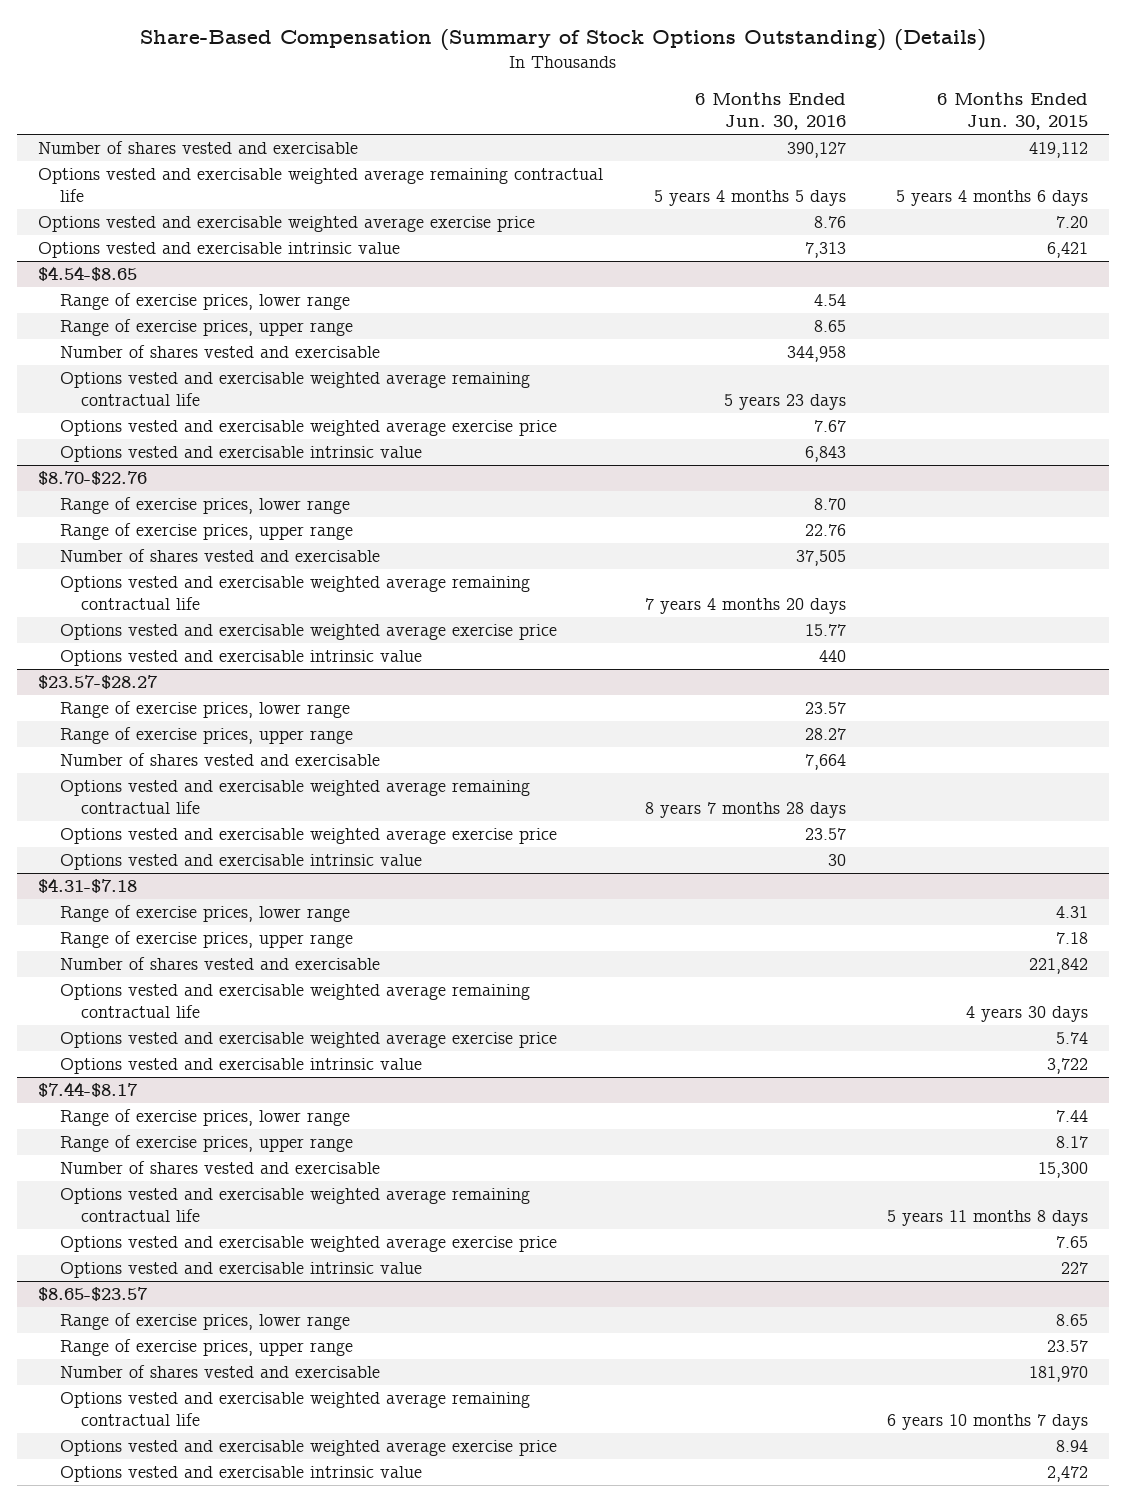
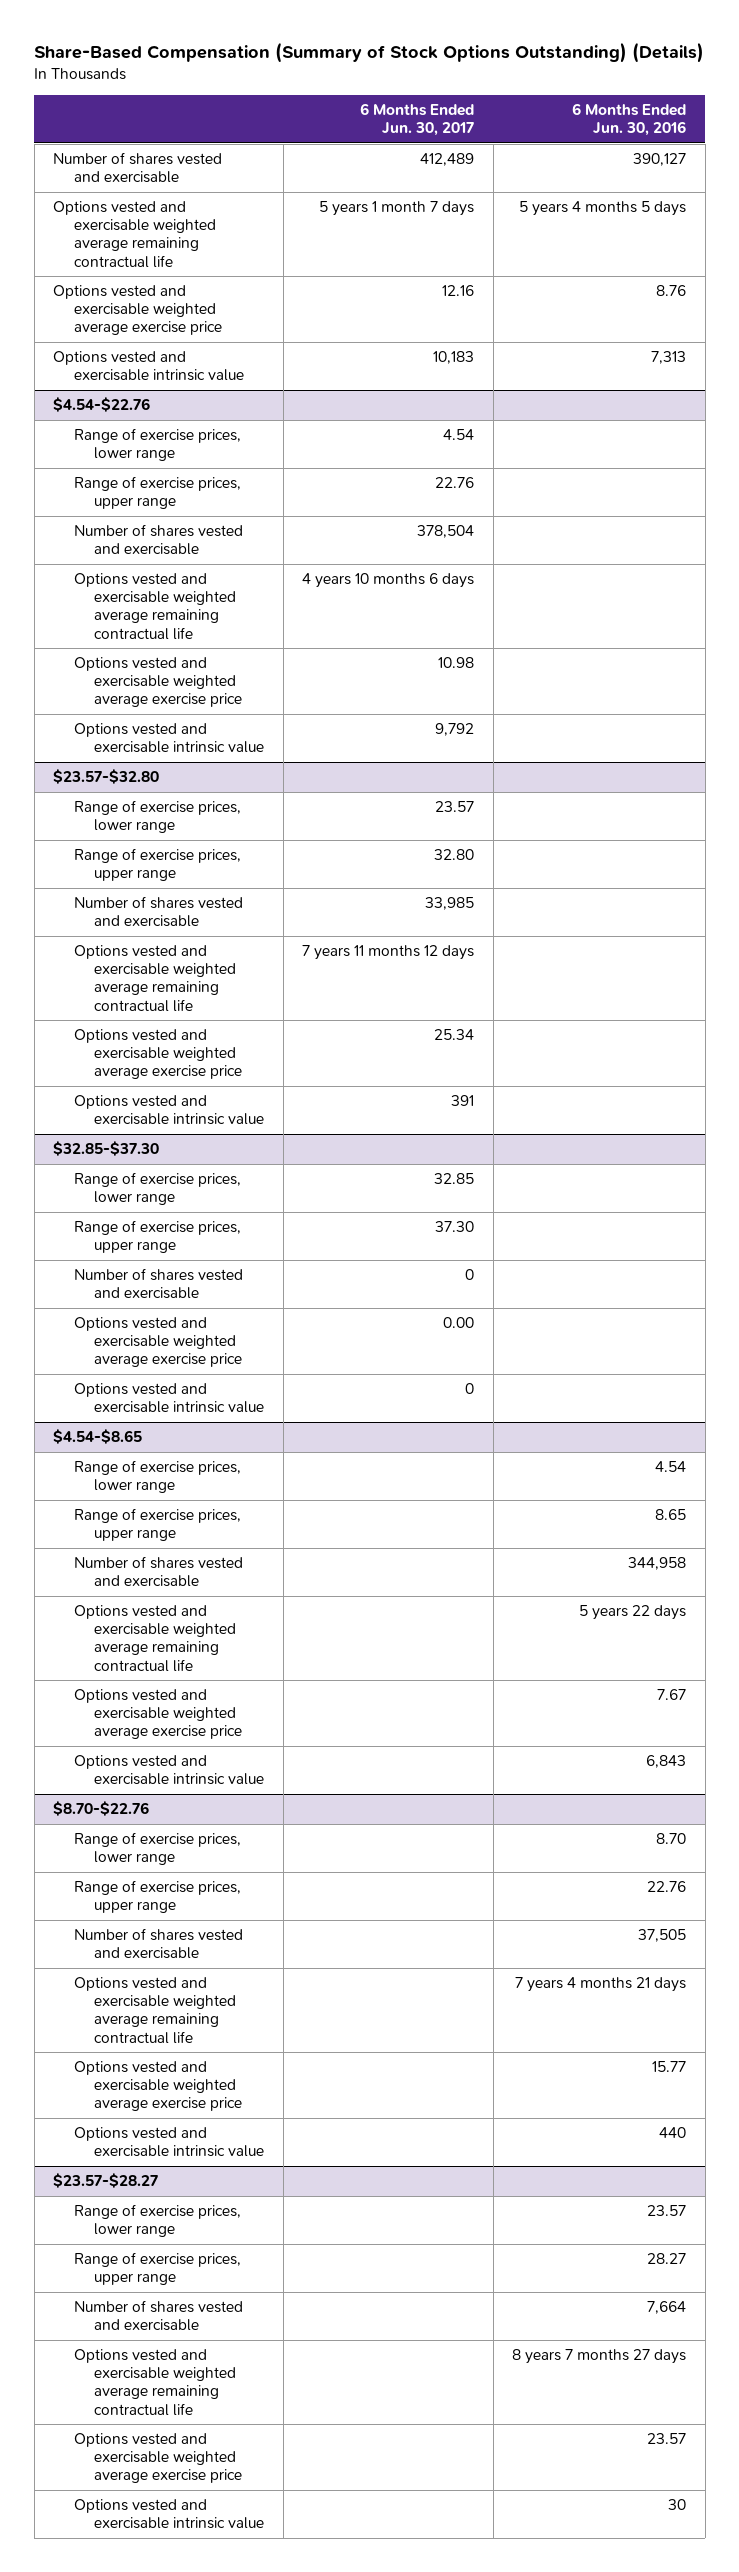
[937,92,1089,131] 6 Months Ended Jun. 30, 2015 -> none
none -> [360,103,475,137] 6 Months Ended Jun. 30, 2017
none -> [53,397,151,413] $4.54-$22.76
none -> [73,428,241,462] Range of exercise prices, lower range
none -> [73,476,241,510] Range of exercise prices, upper range
none -> [73,524,243,556] Number of shares vested and exercisable
none -> [73,573,237,640] Options vested and exercisable weighted average remaining contractual life
none -> [73,657,243,708] Options vested and exercisable weighted average exercise price
none -> [73,723,265,754] Options vested and exercisable intrinsic value
none -> [53,769,160,785] $23.57-$32.80
none -> [73,800,241,834] Range of exercise prices, lower range
none -> [73,848,241,882] Range of exercise prices, upper range
none -> [73,896,243,928] Number of shares vested and exercisable
none -> [73,945,237,1012] Options vested and exercisable weighted average remaining contractual life
none -> [73,1029,243,1080] Options vested and exercisable weighted average exercise price
none -> [73,1095,265,1126] Options vested and exercisable intrinsic value
none -> [53,1141,160,1157] $32.85-$37.30
none -> [73,1172,241,1206] Range of exercise prices, lower range
none -> [73,1220,241,1254] Range of exercise prices, upper range
none -> [73,1268,243,1300] Number of shares vested and exercisable
none -> [73,1317,243,1368] Options vested and exercisable weighted average exercise price
none -> [73,1383,265,1414] Options vested and exercisable intrinsic value
[723,394,846,411] 5 years 23 days -> [579,1605,687,1621] 5 years 22 days
[644,598,846,615] 7 years 4 months 20 days -> [515,1977,687,1993] 7 years 4 months 21 days
[644,802,846,819] 8 years 7 months 28 days -> [512,2349,687,2365] 8 years 7 months 27 days
[37,878,137,894] $4.31-$7.18 -> none
[59,905,350,923] Range of exercise prices, lower range -> none
[59,931,353,949] Range of exercise prices, upper range -> none
[59,957,380,971] Number of shares vested and exercisable -> none
[59,984,530,1019] Options vested and exercisable weighted average remaining contractual life -> none
[59,1032,557,1049] Options vested and exercisable weighted average exercise price -> none
[59,1058,422,1075] Options vested and exercisable intrinsic value -> none
[37,1082,138,1098] $7.44-$8.17 -> none
[59,1109,350,1127] Range of exercise prices, lower range -> none
[59,1135,353,1153] Range of exercise prices, upper range -> none
[59,1161,380,1175] Number of shares vested and exercisable -> none
[59,1188,530,1223] Options vested and exercisable weighted average remaining contractual life -> none
[59,1236,557,1253] Options vested and exercisable weighted average exercise price -> none
[59,1262,422,1279] Options vested and exercisable intrinsic value -> none
[37,1287,148,1302] $8.65-$23.57 -> none
[59,1313,350,1331] Range of exercise prices, lower range -> none
[59,1339,353,1357] Range of exercise prices, upper range -> none
[59,1365,380,1379] Number of shares vested and exercisable -> none
[59,1392,530,1427] Options vested and exercisable weighted average remaining contractual life -> none
[59,1440,557,1457] Options vested and exercisable weighted average exercise price -> none
[59,1466,422,1483] Options vested and exercisable intrinsic value -> none

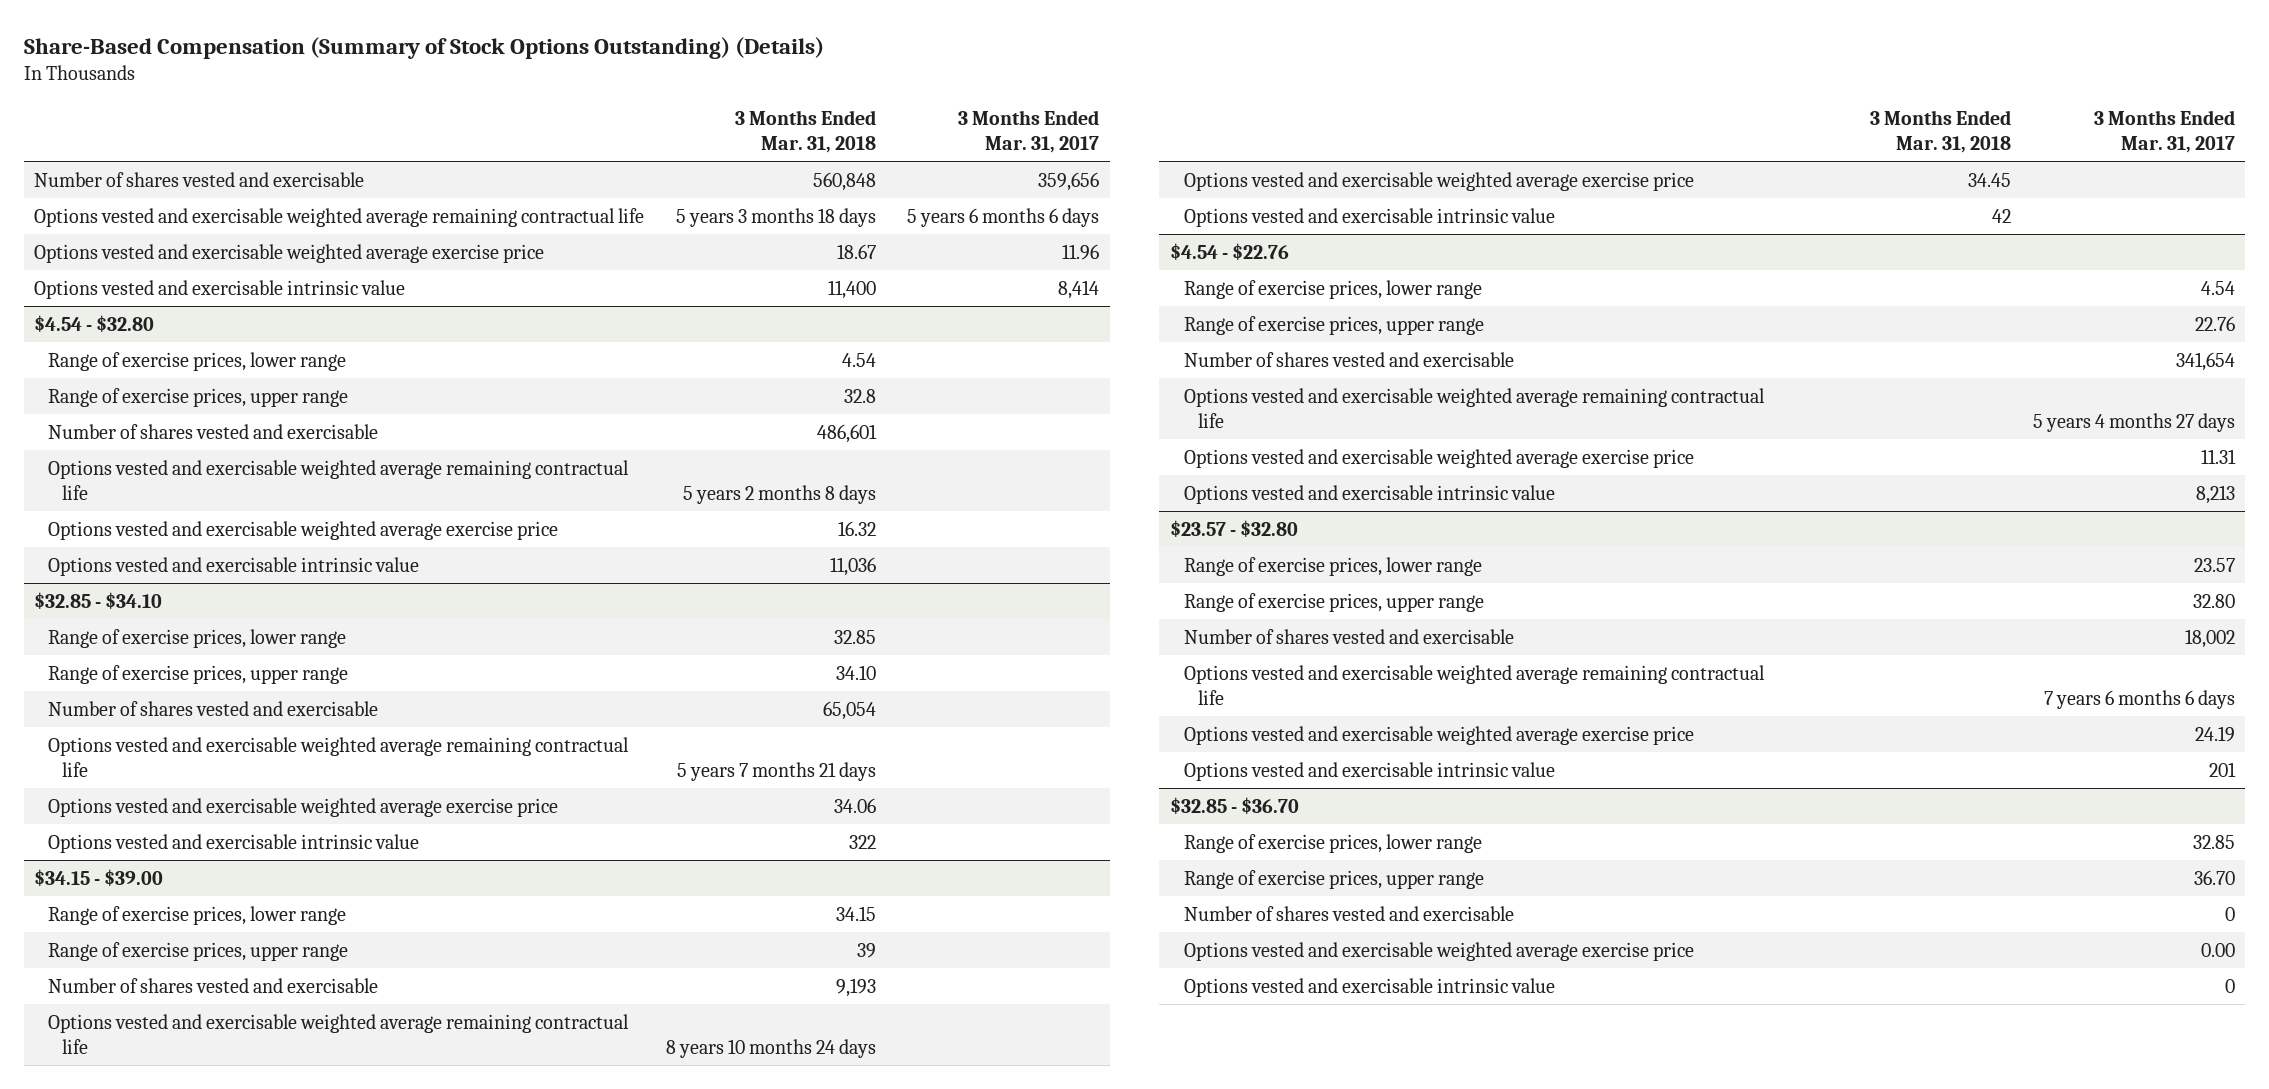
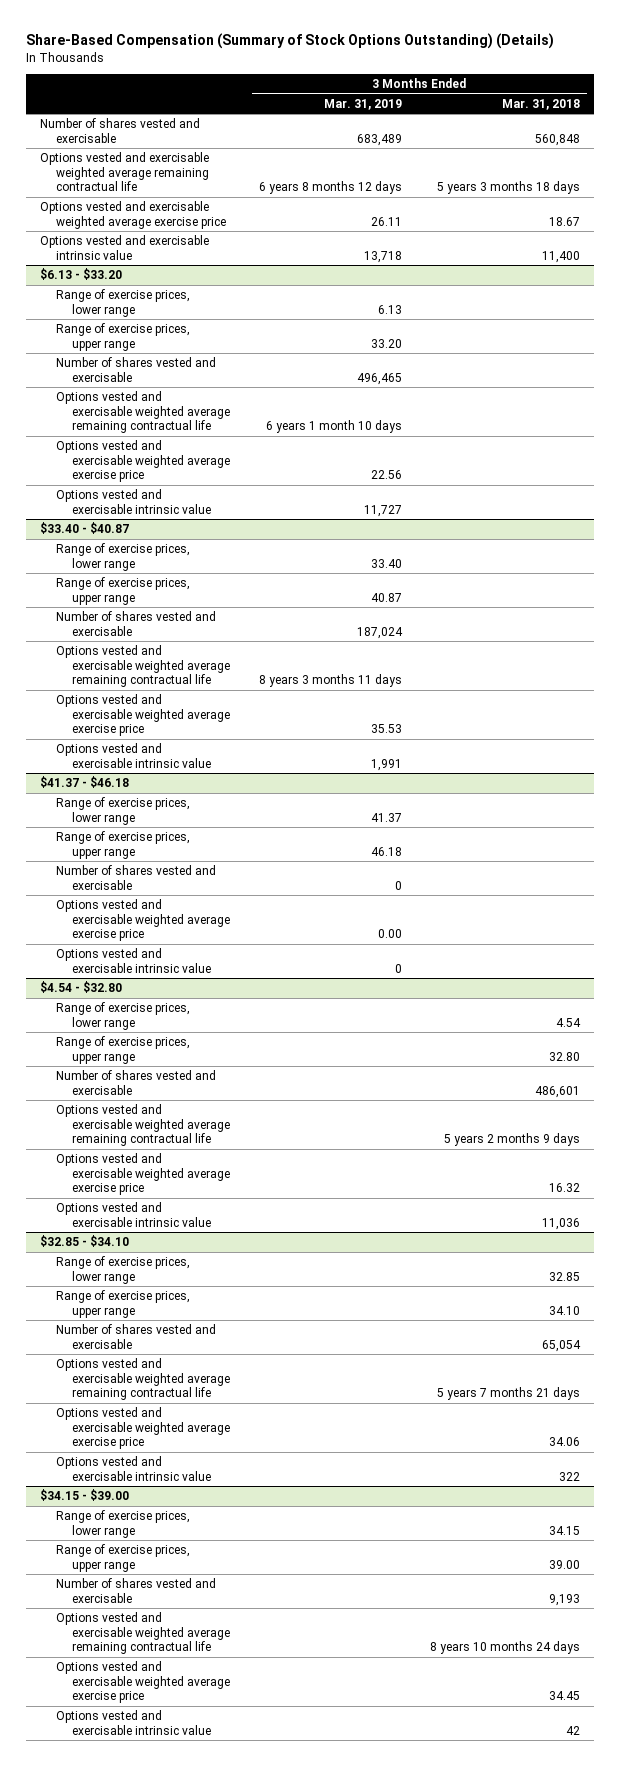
[958,109,1100,153] 3 Months Ended Mar. 31, 2017 -> none
none -> [323,98,402,110] Mar. 31, 2019
none -> [40,268,123,281] $6.13 - $33.20
none -> [56,289,191,317] Range of exercise prices, lower range
none -> [56,323,191,351] Range of exercise prices, upper range
none -> [56,357,217,382] Number of shares vested and exercisable
none -> [56,391,231,434] Options vested and exercisable weighted average remaining contractual life
none -> [56,440,231,483] Options vested and exercisable weighted average exercise price
none -> [56,489,212,514] Options vested and exercisable intrinsic value
none -> [40,522,130,535] $33.40 - $40.87
none -> [56,543,191,571] Range of exercise prices, lower range
none -> [56,577,191,605] Range of exercise prices, upper range
none -> [56,611,217,636] Number of shares vested and exercisable
none -> [56,645,231,688] Options vested and exercisable weighted average remaining contractual life
none -> [56,694,231,737] Options vested and exercisable weighted average exercise price
none -> [56,743,212,768] Options vested and exercisable intrinsic value
none -> [40,776,130,789] $41.37 - $46.18
none -> [56,797,191,825] Range of exercise prices, lower range
none -> [56,831,191,859] Range of exercise prices, upper range
none -> [56,865,217,890] Number of shares vested and exercisable
none -> [56,899,231,942] Options vested and exercisable weighted average exercise price
none -> [56,948,212,973] Options vested and exercisable intrinsic value
[843,388,876,403] 32.8 -> [548,1051,580,1061] 32.80
[682,484,876,504] 5 years 2 months 8 days -> [443,1133,580,1147] 5 years 2 months 9 days
[856,942,876,958] 39 -> [548,1559,580,1569] 39.00
[1169,242,1289,260] $4.54 - $22.76 -> none
[1183,279,1482,299] Range of exercise prices, lower range -> none
[1183,315,1484,335] Range of exercise prices, upper range -> none
[1183,351,1514,367] Number of shares vested and exercisable -> none
[1183,387,1765,428] Options vested and exercisable weighted average remaining contractual life -> none
[1183,448,1694,468] Options vested and exercisable weighted average exercise price -> none
[1183,484,1555,504] Options vested and exercisable intrinsic value -> none
[1169,519,1298,537] $23.57 - $32.80 -> none
[1183,556,1482,576] Range of exercise prices, lower range -> none
[1183,592,1484,612] Range of exercise prices, upper range -> none
[1183,628,1514,644] Number of shares vested and exercisable -> none
[1183,664,1765,705] Options vested and exercisable weighted average remaining contractual life -> none
[1183,725,1694,745] Options vested and exercisable weighted average exercise price -> none
[1183,761,1555,781] Options vested and exercisable intrinsic value -> none
[1169,796,1299,814] $32.85 - $36.70 -> none
[1183,833,1482,853] Range of exercise prices, lower range -> none
[1183,869,1484,889] Range of exercise prices, upper range -> none
[1183,905,1514,921] Number of shares vested and exercisable -> none
[1183,941,1694,961] Options vested and exercisable weighted average exercise price -> none
[1183,977,1555,997] Options vested and exercisable intrinsic value -> none

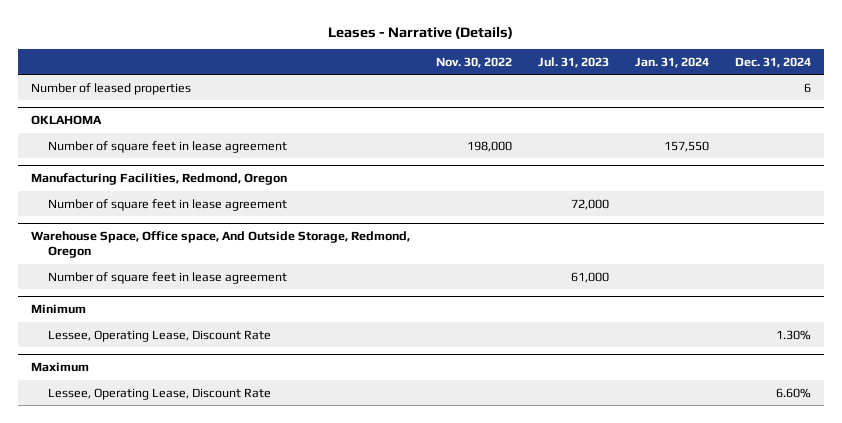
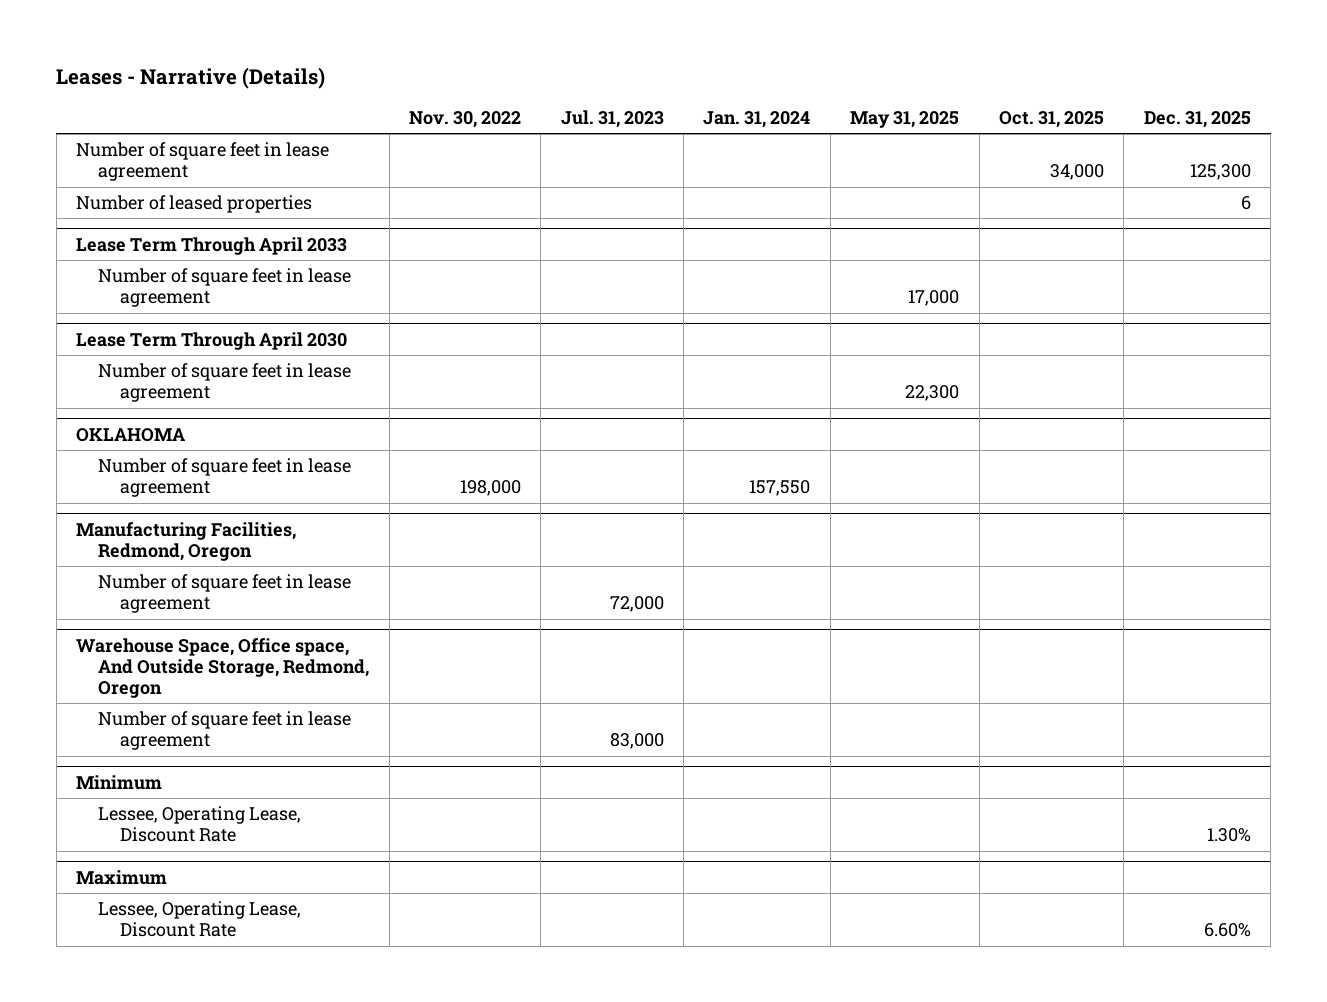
[735,56,812,68] Dec. 31, 2024 -> none
none -> [850,111,960,129] May 31, 2025
none -> [998,111,1104,129] Oct. 31, 2025
none -> [1143,111,1251,129] Dec. 31, 2025
none -> [75,142,329,182] Number of square feet in lease agreement
none -> [75,236,347,255] Lease Term Through April 2033
none -> [98,268,352,308] Number of square feet in lease agreement
none -> [75,331,347,350] Lease Term Through April 2030
none -> [98,363,352,403] Number of square feet in lease agreement
[570,271,609,283] 61,000 -> [609,733,664,750] 83,000

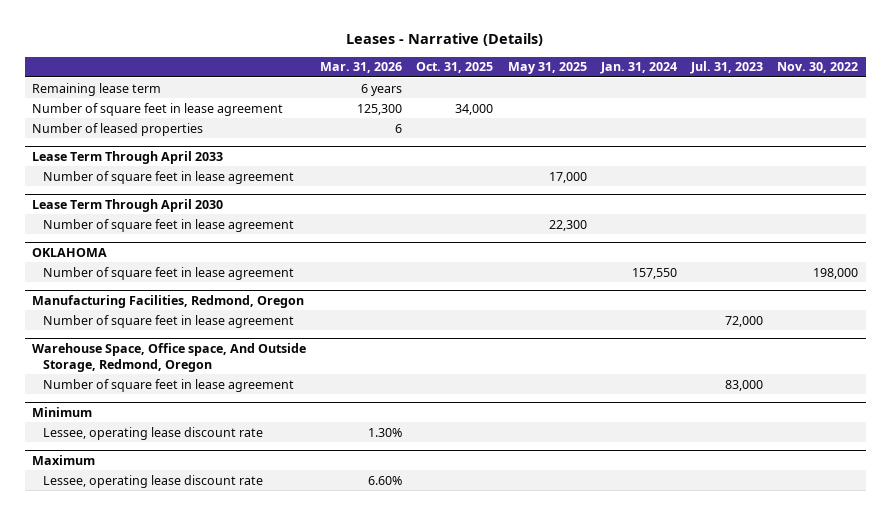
[1143,111,1251,129] Dec. 31, 2025 -> none
none -> [319,62,402,74] Mar. 31, 2026
none -> [31,82,161,96] Remaining lease term
[98,806,302,843] Lessee, Operating Lease, Discount Rate -> [43,426,264,440] Lessee, operating lease discount rate
[98,901,302,938] Lessee, Operating Lease, Discount Rate -> [43,474,264,488] Lessee, operating lease discount rate

